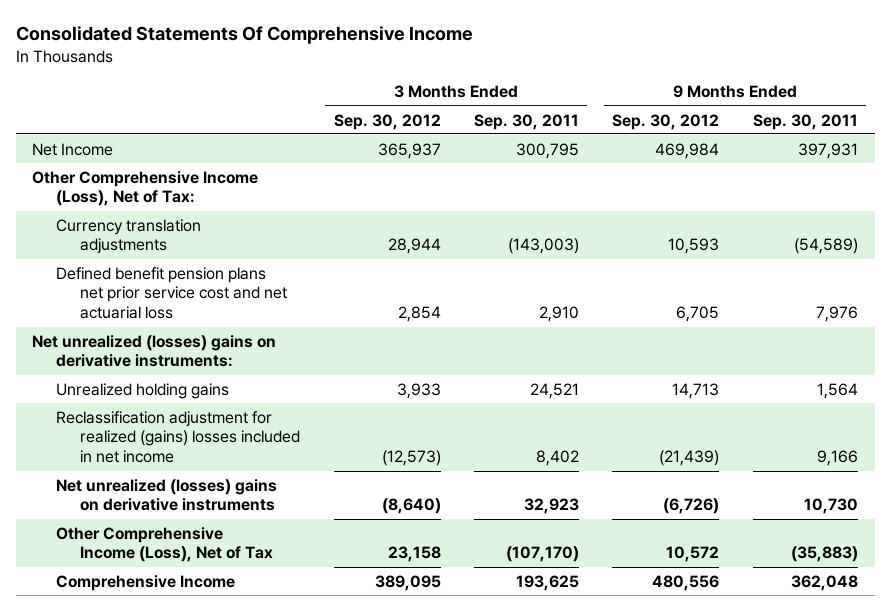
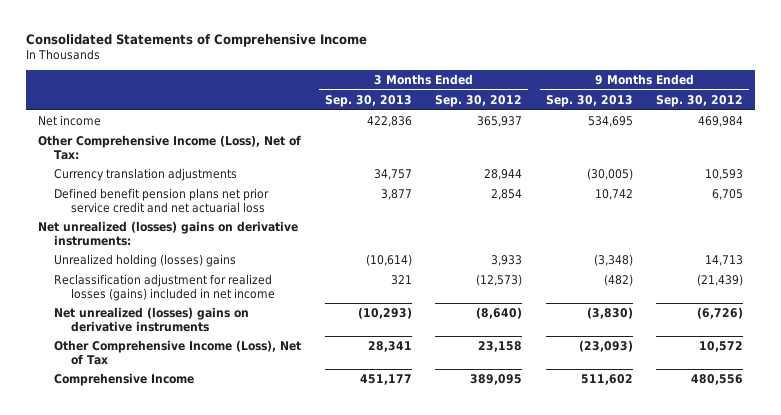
[15,26,473,45] Consolidated Statements Of Comprehensive Income -> [26,33,368,47] Consolidated Statements of Comprehensive Income
[473,113,579,130] Sep. 30, 2011 -> none
[752,113,858,130] Sep. 30, 2011 -> none
none -> [324,94,412,107] Sep. 30, 2013
none -> [545,94,633,107] Sep. 30, 2013
[32,142,114,156] Net Income -> [37,115,101,127] Net income
[56,266,288,320] Defined benefit pension plans net prior service cost and net actuarial loss -> [54,188,270,213] Defined benefit pension plans net prior service credit and net actuarial loss
[56,382,230,399] Unrealized holding gains -> [54,254,237,268] Unrealized holding (losses) gains
[56,410,301,464] Reclassification adjustment for realized (gains) losses included in net income -> [54,274,275,301] Reclassification adjustment for realized losses (gains) included in net income

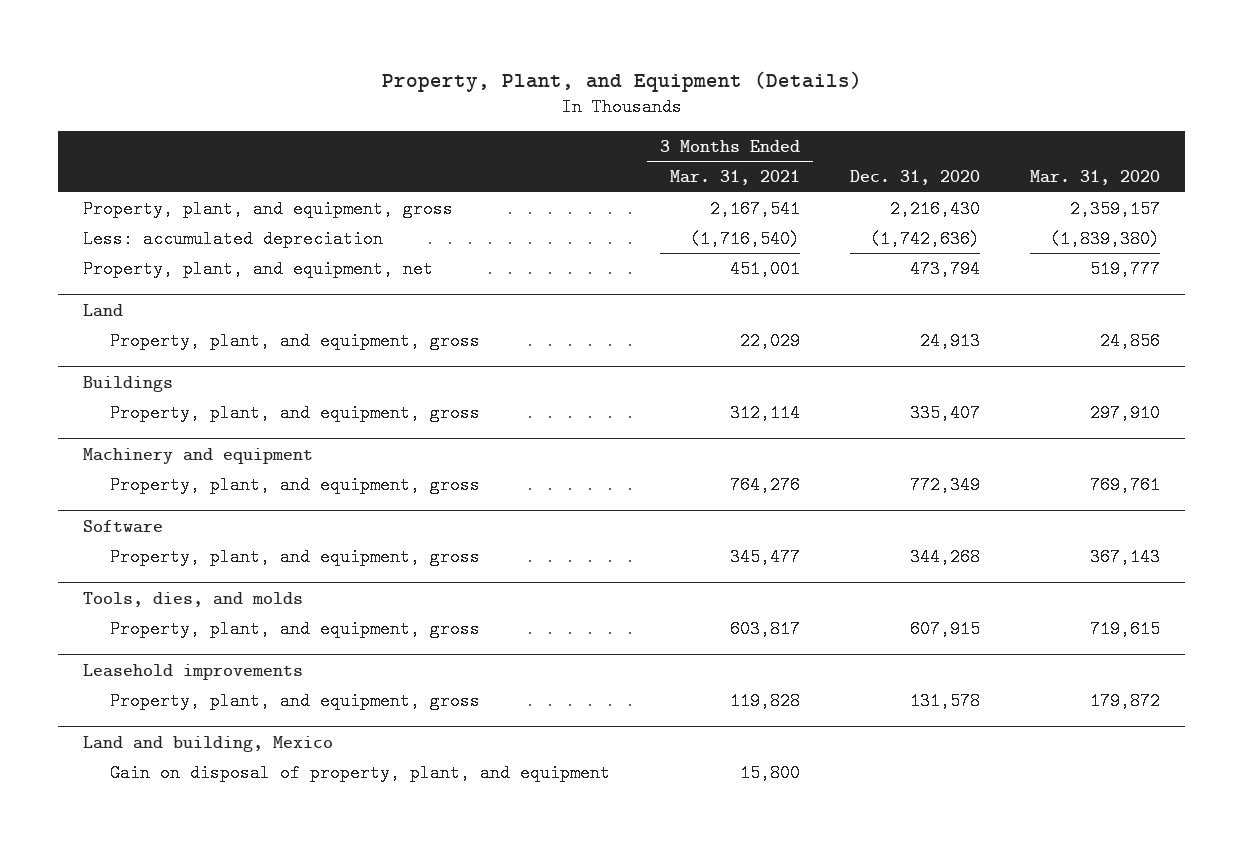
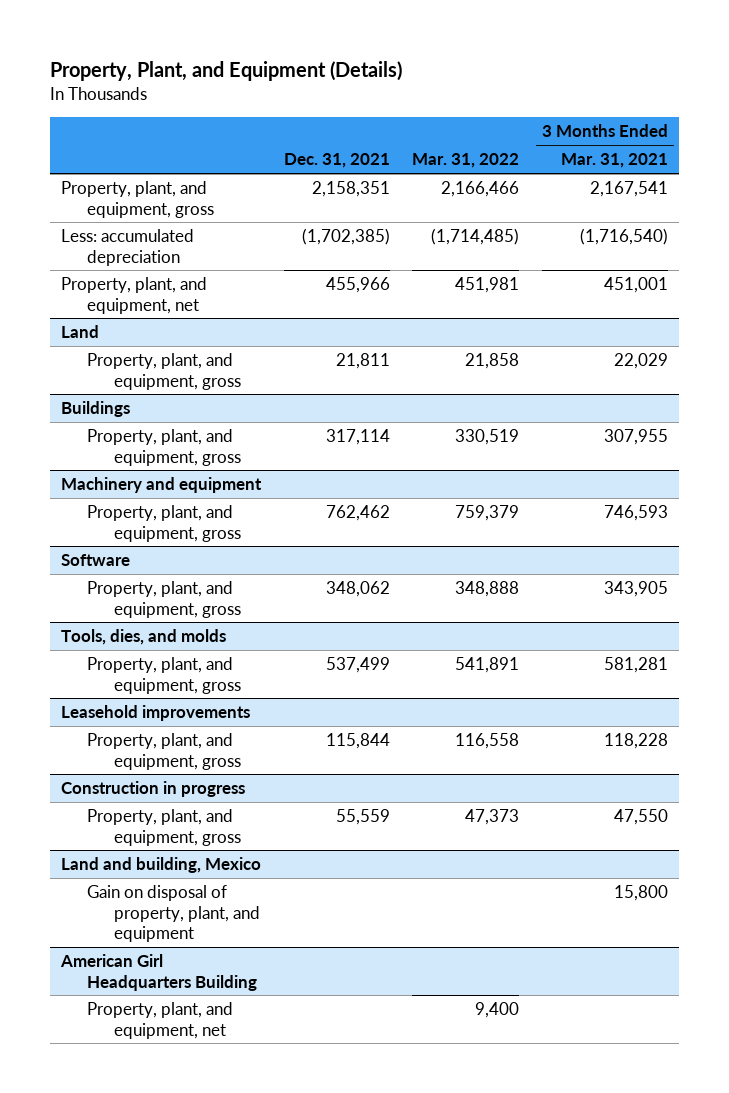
[850,170,981,186] Dec. 31, 2020 -> none
[1030,170,1161,186] Mar. 31, 2020 -> none
none -> [283,153,390,169] Dec. 31, 2021
none -> [412,153,520,169] Mar. 31, 2022
[729,403,800,422] 312,114 -> [603,429,668,446] 307,955
[729,475,800,494] 764,276 -> [603,505,668,522] 746,593
[729,547,800,566] 345,477 -> [603,581,668,598] 343,905
[729,619,800,638] 603,817 -> [603,657,668,674] 581,281
[729,691,800,710] 119,828 -> [603,733,668,750] 118,228
none -> [61,781,246,798] Construction in progress
none -> [87,809,241,846] Property, plant, and equipment, gross
none -> [60,954,258,991] American Girl Headquarters Building
none -> [87,1002,234,1039] Property, plant, and equipment, net

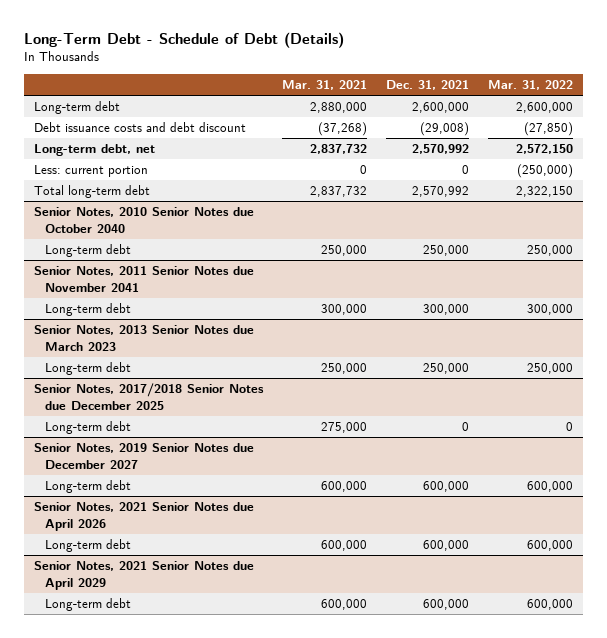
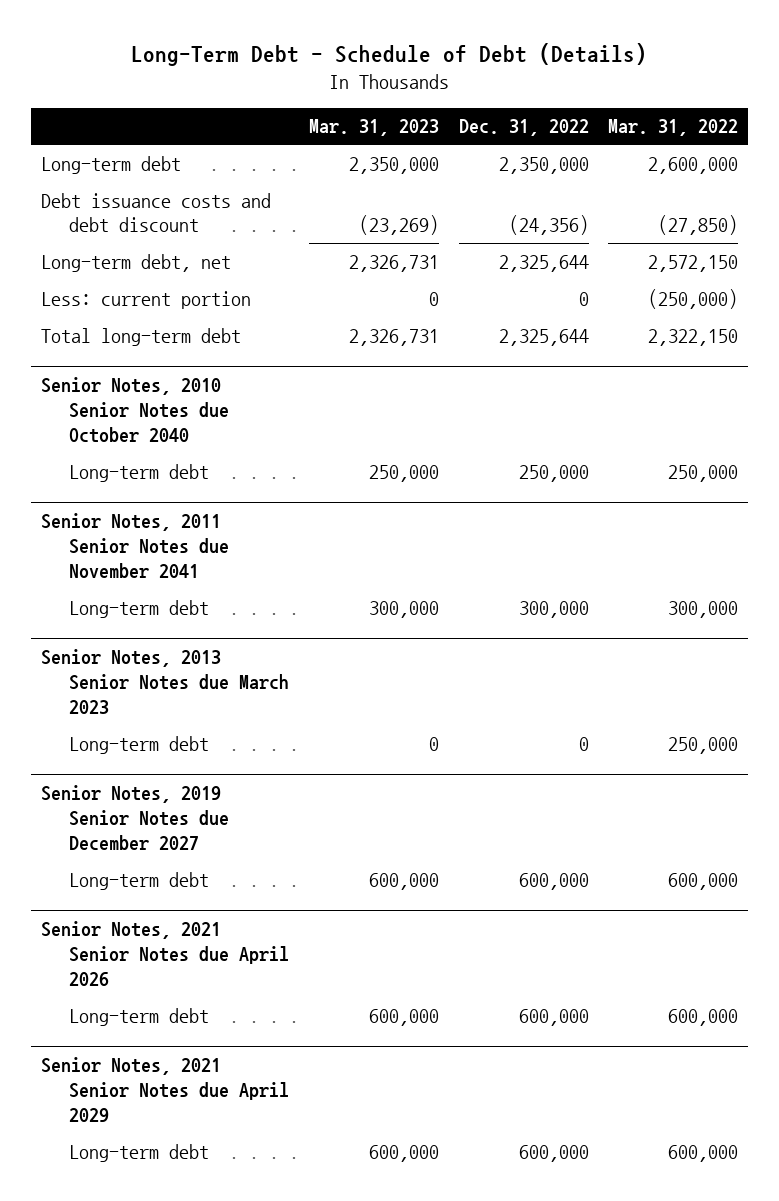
[281,80,367,91] Mar. 31, 2021 -> none
[386,80,470,91] Dec. 31, 2021 -> none
none -> [308,119,439,137] Mar. 31, 2023
none -> [458,119,589,137] Dec. 31, 2022
[33,383,264,410] Senior Notes, 2017/2018 Senior Notes due December 2025 -> none
[44,421,131,435] Long-term debt -> none

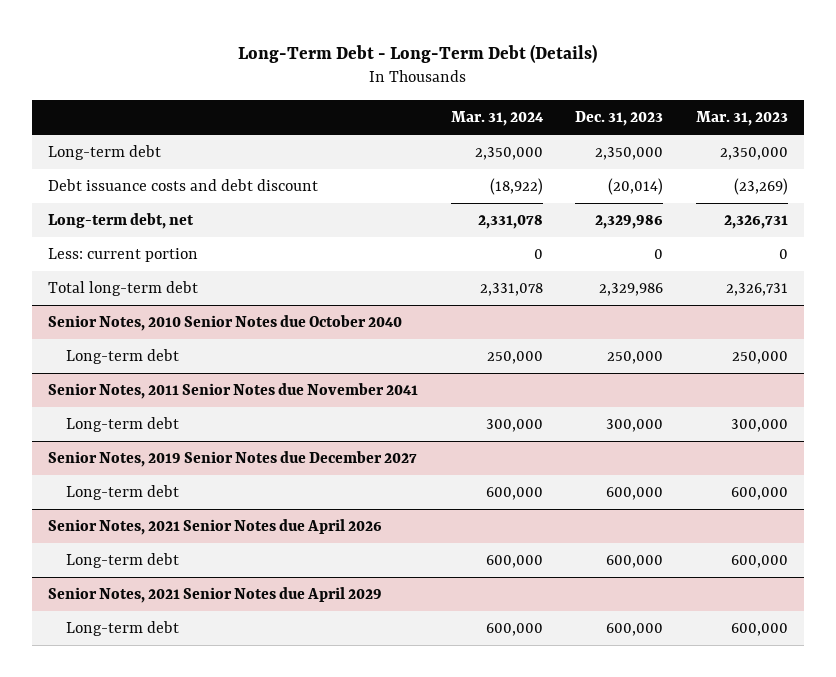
[131,43,648,67] Long-Term Debt - Schedule of Debt (Details) -> [238,43,598,63] Long-Term Debt - Long-Term Debt (Details)
[458,119,589,137] Dec. 31, 2022 -> none
[608,119,739,137] Mar. 31, 2022 -> none
none -> [450,110,544,126] Mar. 31, 2024
none -> [575,110,664,126] Dec. 31, 2023
[40,648,290,714] Senior Notes, 2013 Senior Notes due March 2023 -> none
[69,735,210,754] Long-term debt -> none

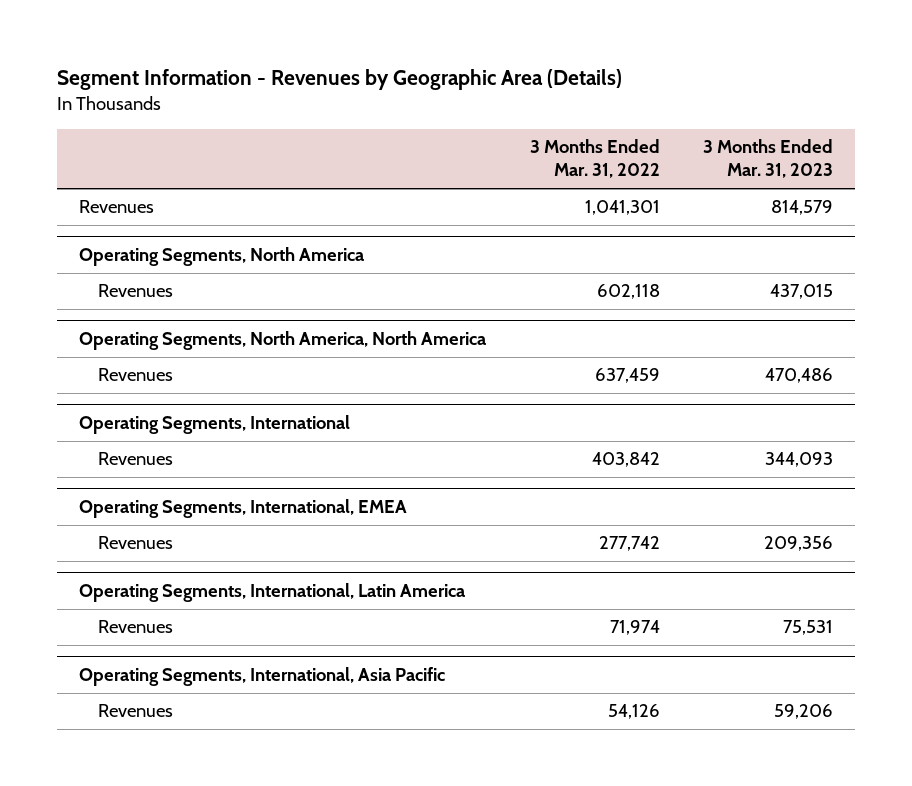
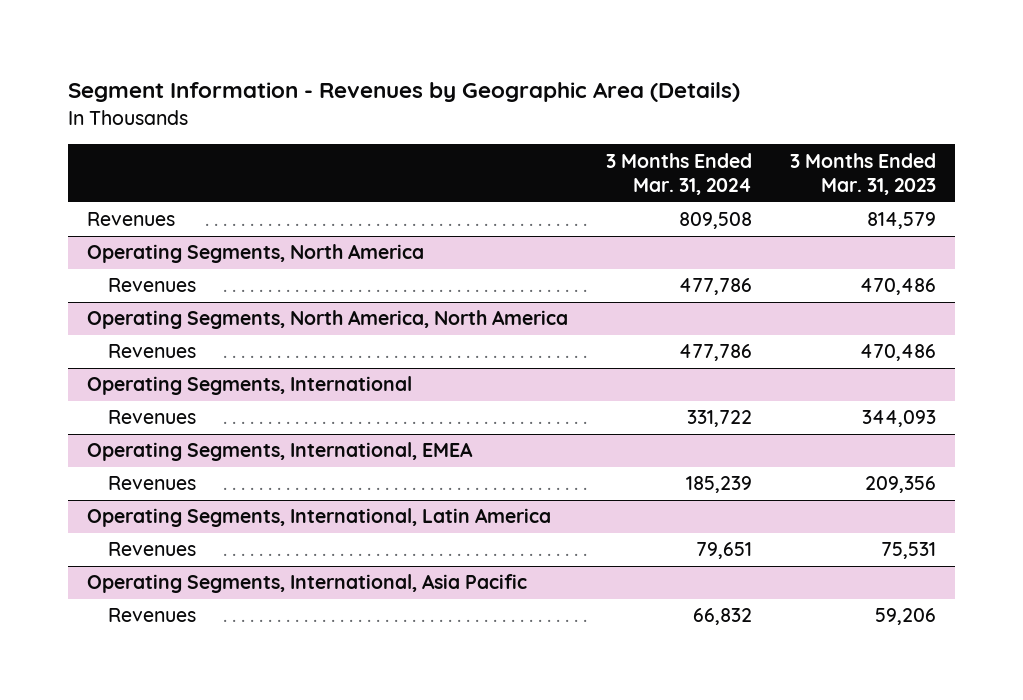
[529,138,660,179] 3 Months Ended Mar. 31, 2022 -> none
none -> [606,152,753,196] 3 Months Ended Mar. 31, 2024
[770,284,834,300] 437,015 -> [860,278,937,296] 470,486

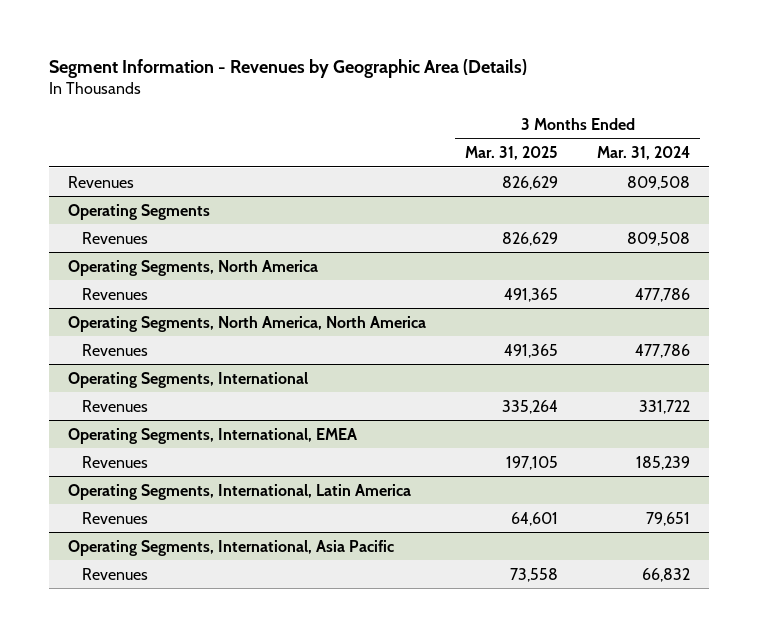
[790,152,937,196] 3 Months Ended Mar. 31, 2023 -> none
none -> [465,146,559,161] Mar. 31, 2025
none -> [68,203,211,220] Operating Segments
none -> [81,231,148,244] Revenues

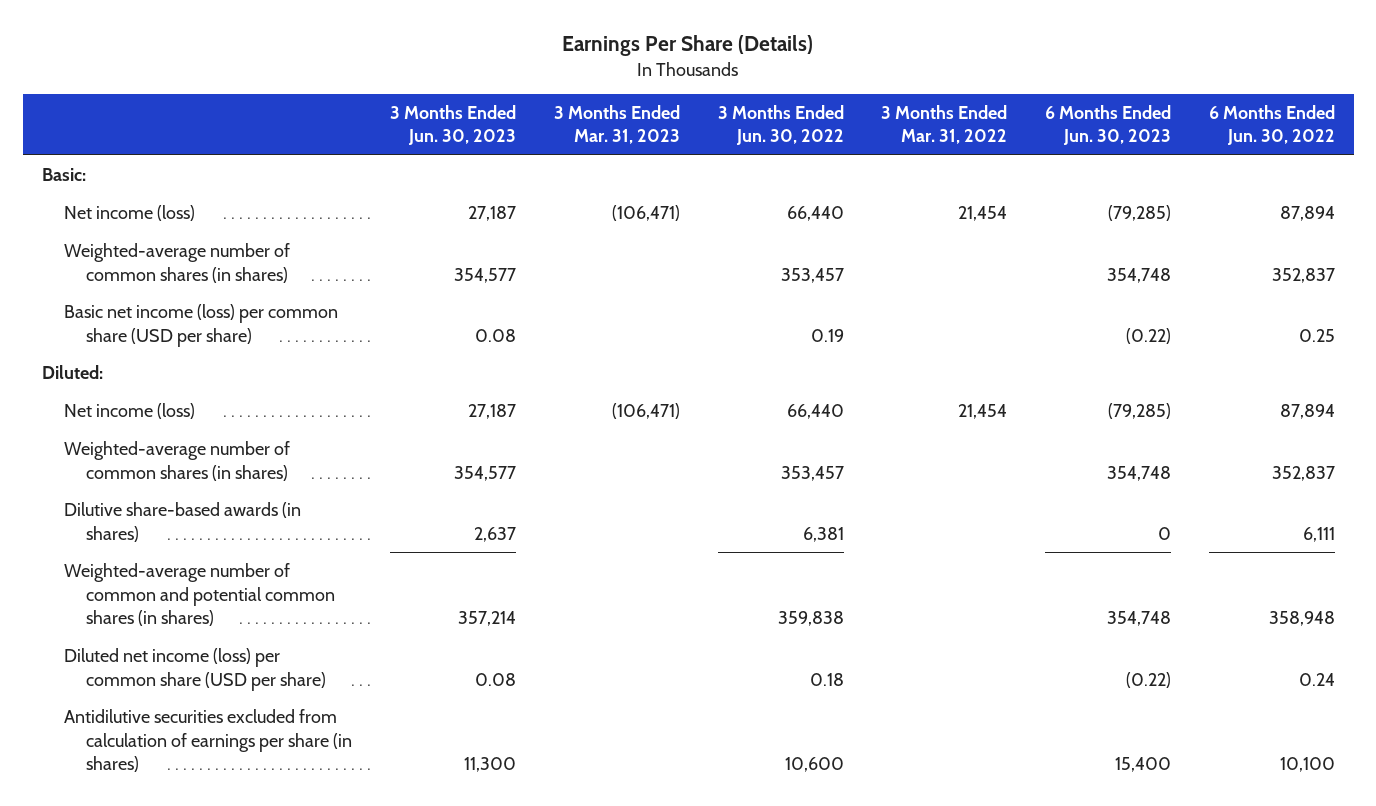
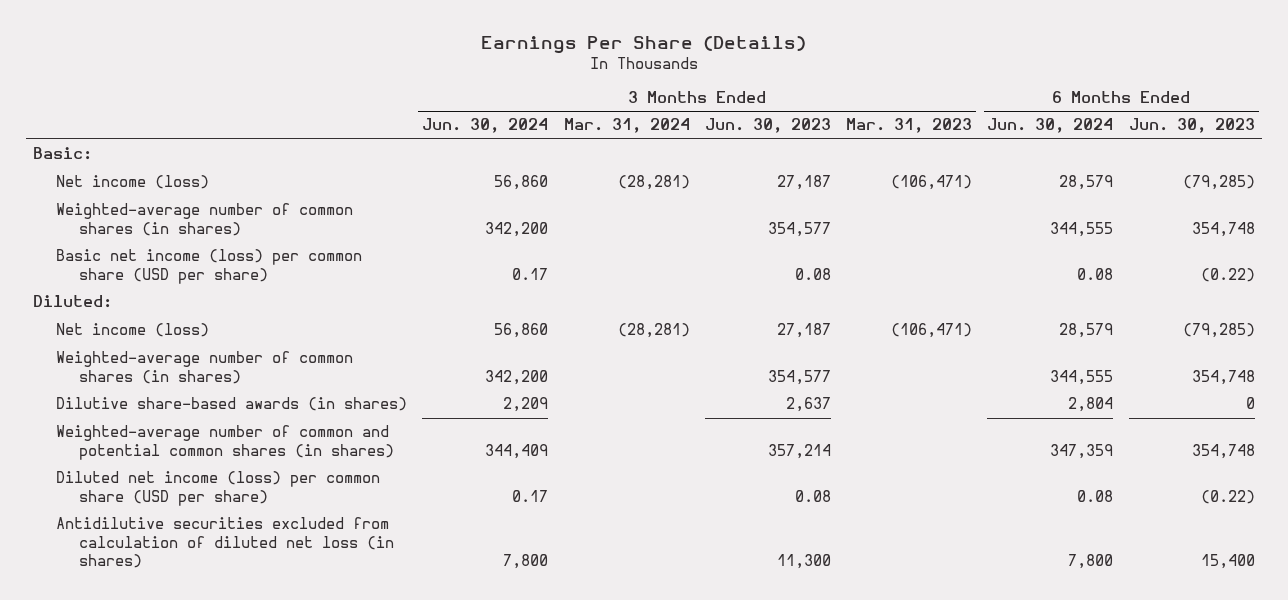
[717,104,844,146] 3 Months Ended Jun. 30, 2022 -> none
[881,104,1008,145] 3 Months Ended Mar. 31, 2022 -> none
[1208,104,1335,146] 6 Months Ended Jun. 30, 2022 -> none
none -> [422,118,549,134] Jun. 30, 2024
none -> [563,118,690,134] Mar. 31, 2024
none -> [987,118,1114,134] Jun. 30, 2024
[63,709,353,773] Antidilutive securities excluded from calculation of earnings per share (in shares) -> [55,517,394,568] Antidilutive securities excluded from calculation of diluted net loss (in shares)

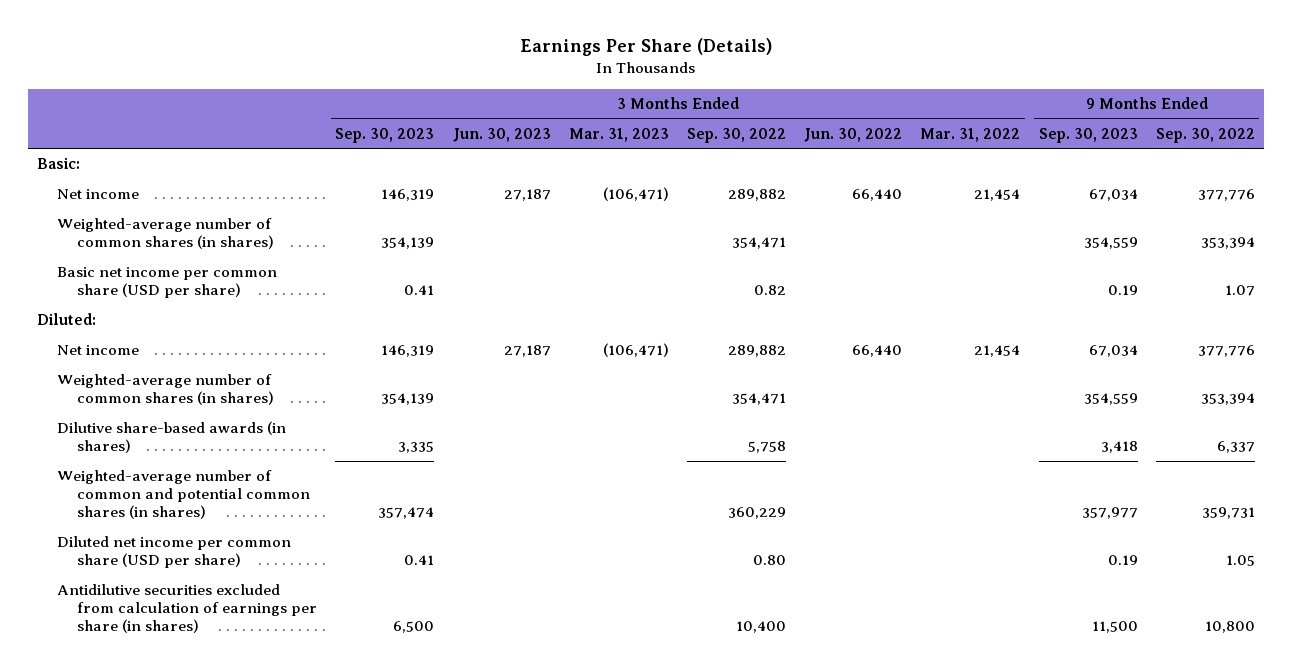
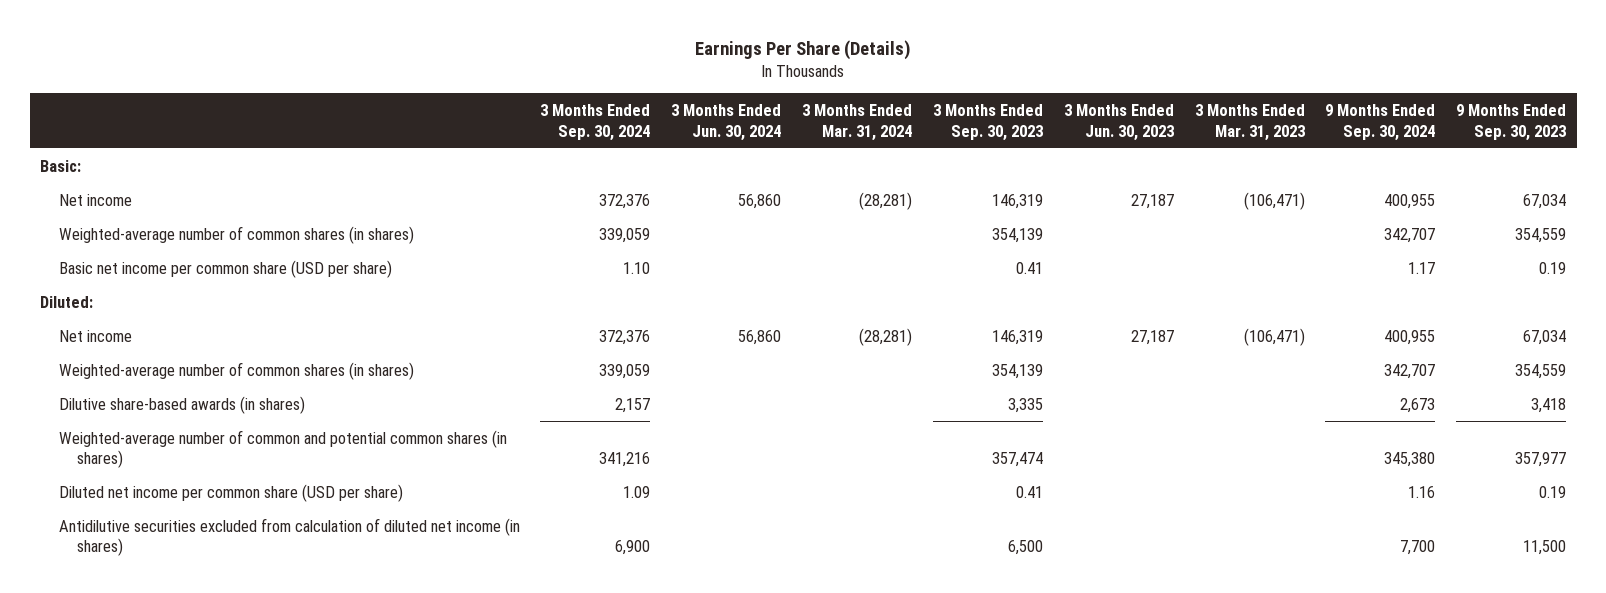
[686,127,786,143] Sep. 30, 2022 -> none
[804,127,903,142] Jun. 30, 2022 -> none
[920,127,1021,142] Mar. 31, 2022 -> none
[1155,127,1255,143] Sep. 30, 2022 -> none
none -> [540,103,651,141] 3 Months Ended Sep. 30, 2024
none -> [671,103,782,141] 3 Months Ended Jun. 30, 2024
none -> [802,103,913,141] 3 Months Ended Mar. 31, 2024
none -> [1325,103,1436,141] 9 Months Ended Sep. 30, 2024
[57,584,318,634] Antidilutive securities excluded from calculation of earnings per share (in shares) -> [58,517,520,557] Antidilutive securities excluded from calculation of diluted net income (in shares)

